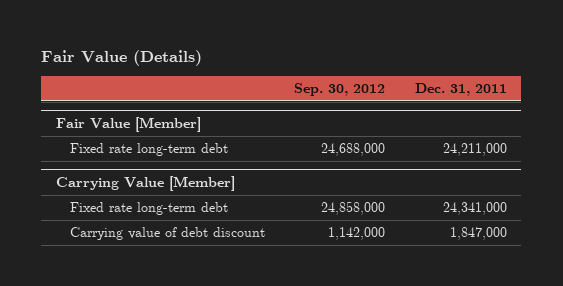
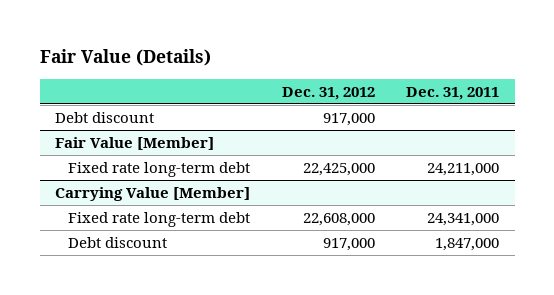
[294,83,386,97] Sep. 30, 2012 -> none
none -> [281,86,375,100] Dec. 31, 2012
none -> [55,112,155,124] Debt discount
[69,227,265,241] Carrying value of debt discount -> [68,237,168,249] Debt discount

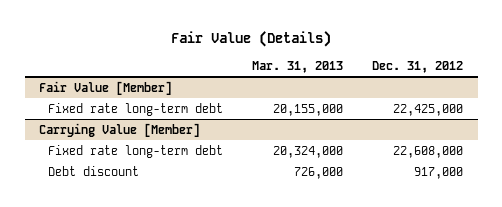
[405,86,499,100] Dec. 31, 2011 -> none
none -> [252,60,344,73] Mar. 31, 2013
[55,112,155,124] Debt discount -> none

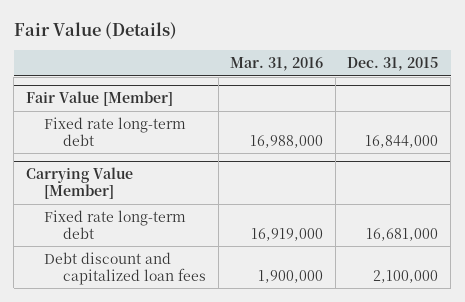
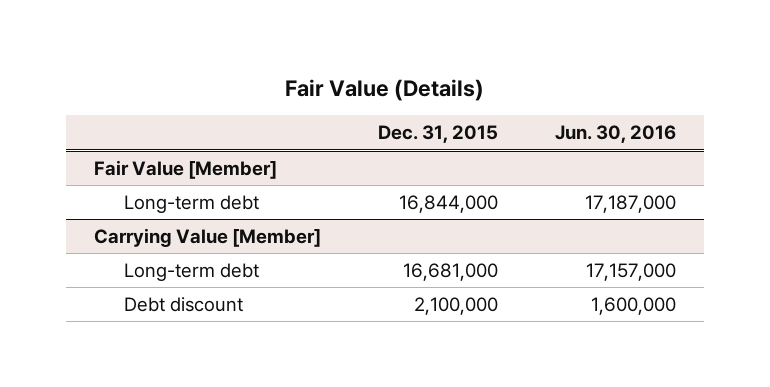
[230,57,324,72] Mar. 31, 2016 -> none
none -> [554,125,676,144] Jun. 30, 2016
[44,117,187,146] Fixed rate long-term debt -> [123,195,259,214] Long-term debt
[44,210,187,239] Fixed rate long-term debt -> [123,263,259,282] Long-term debt
[44,252,206,285] Debt discount and capitalized loan fees -> [123,297,243,313] Debt discount

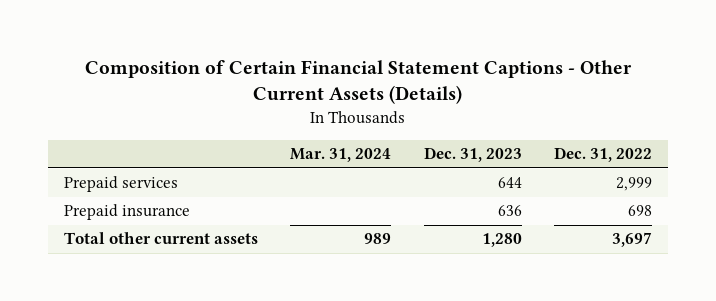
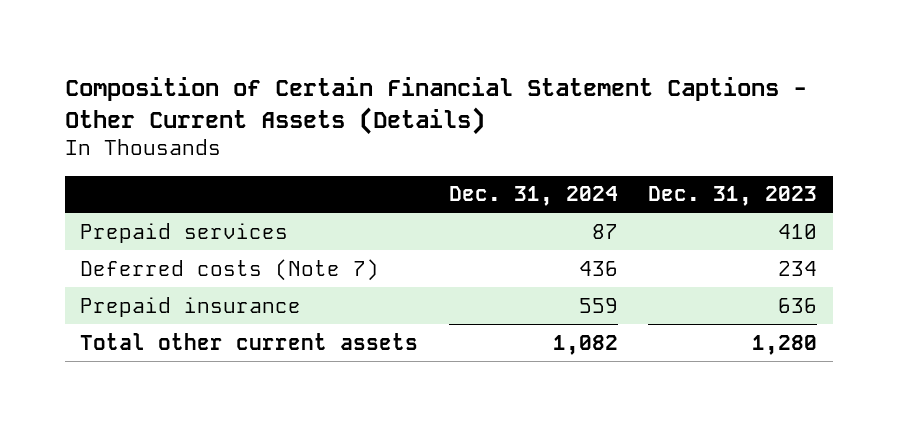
[290,148,392,163] Mar. 31, 2024 -> none
[553,147,652,163] Dec. 31, 2022 -> none
none -> [448,186,618,207] Dec. 31, 2024
[497,177,522,189] 644 -> [778,223,818,239] 410
none -> [80,258,380,281] Deferred costs (Note 7)

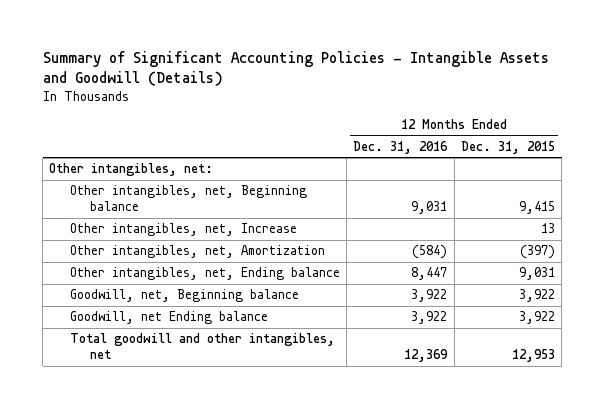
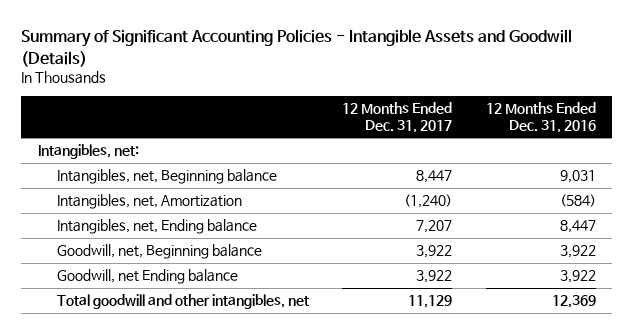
[460,140,555,154] Dec. 31, 2015 -> none
none -> [342,101,453,133] 12 Months Ended Dec. 31, 2017
[69,223,297,237] Other intangibles, net, Increase -> none
[49,163,214,177] Other intangibles, net: -> [37,144,139,160] Intangibles, net:
[69,185,307,212] Other intangibles, net, Beginning balance -> [57,169,278,185] Intangibles, net, Beginning balance
[69,245,325,259] Other intangibles, net, Amortization -> [57,194,243,210] Intangibles, net, Amortization
[69,267,340,281] Other intangibles, net, Ending balance -> [57,219,258,235] Intangibles, net, Ending balance

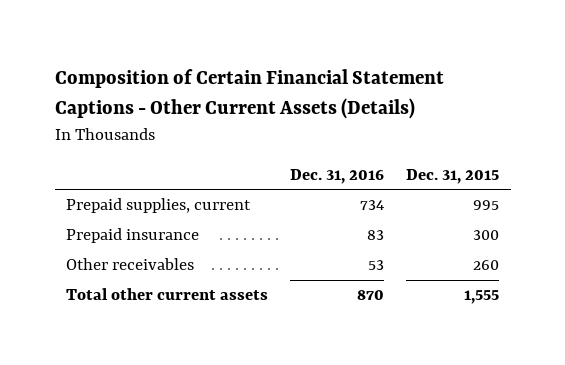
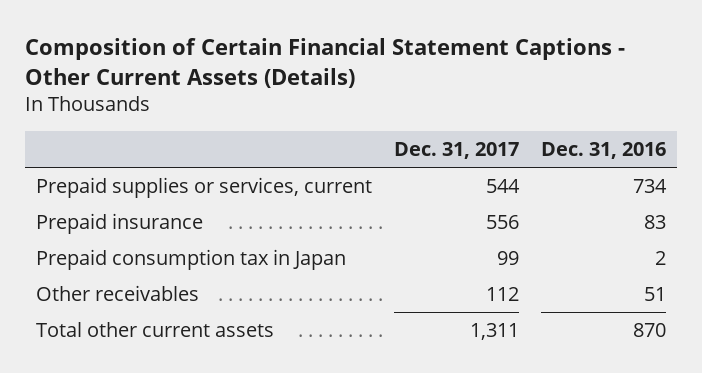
[406,168,500,184] Dec. 31, 2015 -> none
none -> [394,141,520,159] Dec. 31, 2017
[65,198,251,214] Prepaid supplies, current -> [36,177,373,199] Prepaid supplies or services, current
none -> [36,249,347,271] Prepaid consumption tax in Japan
[368,260,385,271] 53 -> [644,287,667,302] 51

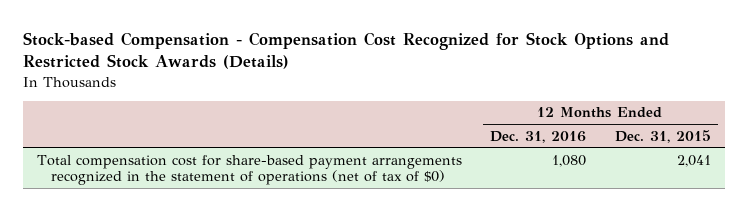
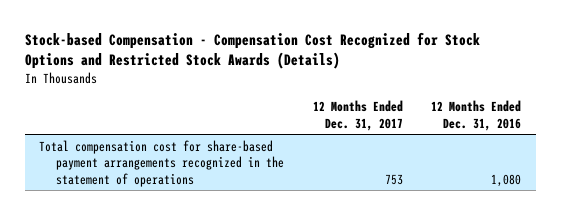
[614,129,711,143] Dec. 31, 2015 -> none
none -> [312,100,403,131] 12 Months Ended Dec. 31, 2017
[36,154,462,186] Total compensation cost for share-based payment arrangements recognized in the statement of operations (net of tax of $0) -> [39,139,285,187] Total compensation cost for share-based payment arrangements recognized in the statement of operations

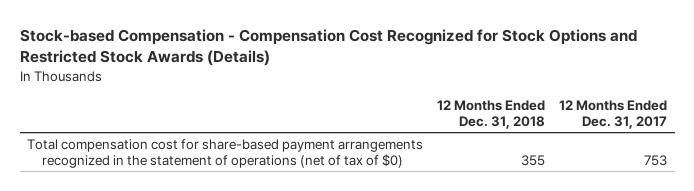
[431,100,522,131] 12 Months Ended Dec. 31, 2016 -> none
none -> [437,99,546,130] 12 Months Ended Dec. 31, 2018
[39,139,285,187] Total compensation cost for share-based payment arrangements recognized in the statement of operations -> [26,138,423,169] Total compensation cost for share-based payment arrangements recognized in the statement of operations (net of tax of $0)

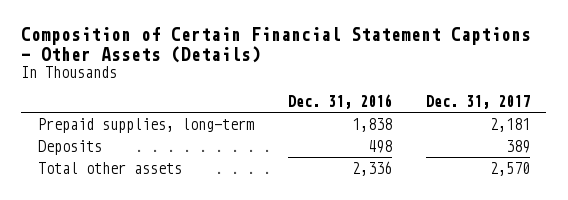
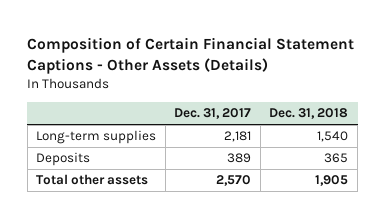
[287,94,392,110] Dec. 31, 2016 -> none
none -> [269,108,349,120] Dec. 31, 2018
[38,117,255,133] Prepaid supplies, long-term -> [36,130,157,145] Long-term supplies

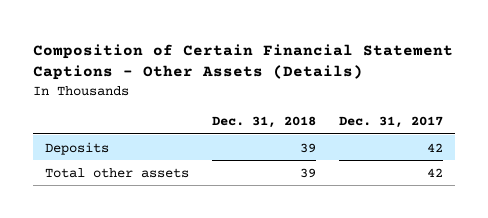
[36,130,157,145] Long-term supplies -> none
[227,153,252,164] 389 -> [427,142,444,152] 42
[324,153,349,164] 365 -> [300,142,317,153] 39
[216,175,252,187] 2,570 -> [427,167,444,177] 42
[315,175,349,187] 1,905 -> [300,167,317,178] 39

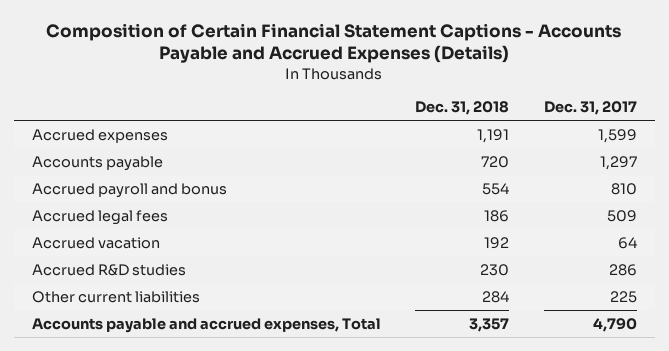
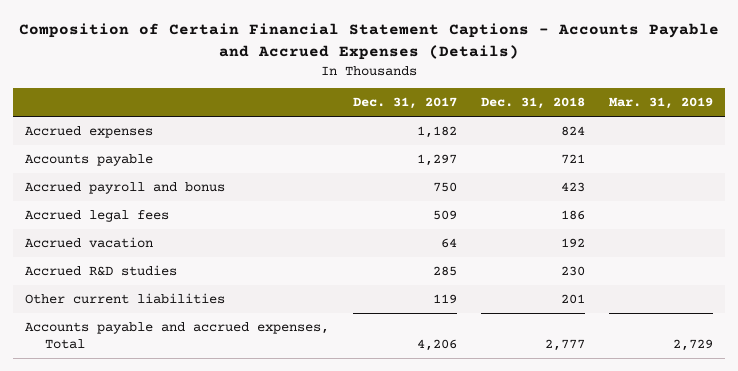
none -> [609,97,714,110] Mar. 31, 2019
[477,128,510,143] 1,191 -> [560,125,585,136] 824
[598,128,638,143] 1,599 -> [416,125,457,138] 1,182
[481,155,510,168] 720 -> [560,153,585,164] 721
[482,182,510,195] 554 -> [560,181,585,192] 423
[611,182,638,195] 810 -> [432,181,457,192] 750
[609,263,638,276] 286 -> [432,265,457,276] 285
[482,290,510,303] 284 -> [560,293,585,304] 201
[610,290,638,303] 225 -> [432,293,457,304] 119
[469,317,510,332] 3,357 -> [544,339,585,352] 2,777
[593,317,638,332] 4,790 -> [416,339,457,352] 4,206

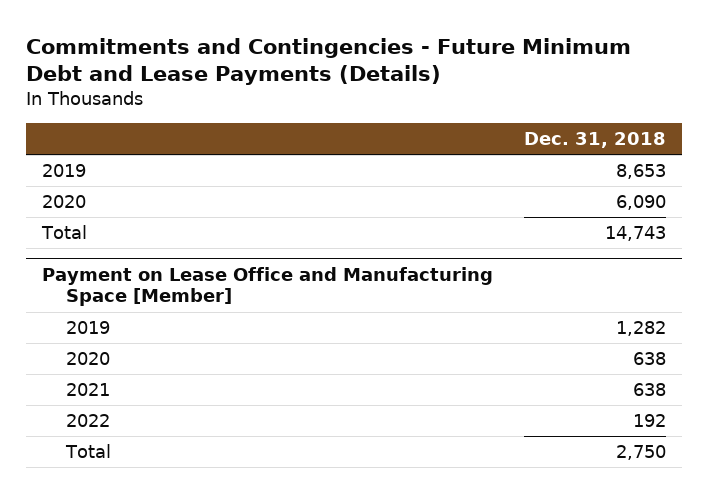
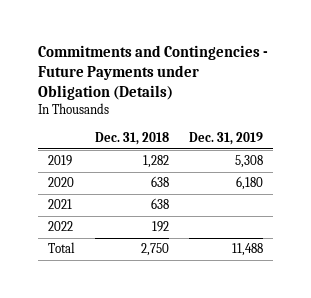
[26,37,632,86] Commitments and Contingencies - Future Minimum Debt and Lease Payments (Details) -> [37,45,268,100] Commitments and Contingencies - Future Payments under Obligation (Details)
none -> [189,131,264,145] Dec. 31, 2019
[41,164,86,178] 2019 -> none
[41,195,86,209] 2020 -> none
[40,225,87,240] Total -> none
[41,266,493,307] Payment on Lease Office and Manufacturing Space [Member] -> none

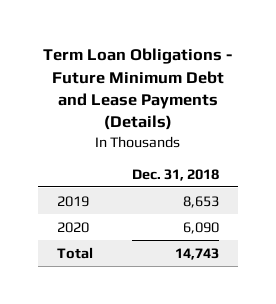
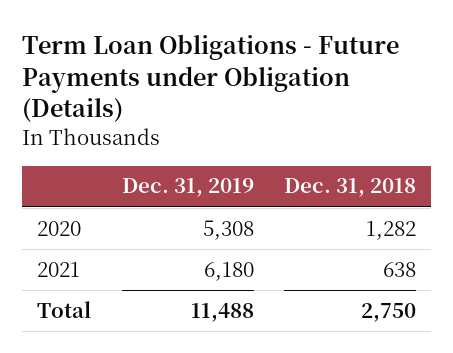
[42,48,232,131] Term Loan Obligations - Future Minimum Debt and Lease Payments (Details) -> [22,33,400,123] Term Loan Obligations - Future Payments under Obligation (Details)
none -> [121,178,254,198] Dec. 31, 2019
[57,195,90,207] 2019 -> none
[182,221,219,234] 6,090 -> [365,220,416,240] 1,282
none -> [37,261,81,277] 2021
[174,247,219,260] 14,743 -> [360,302,416,322] 2,750

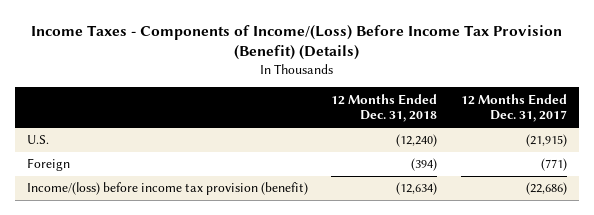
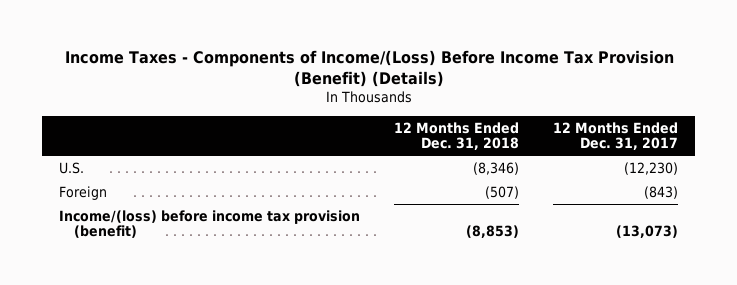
[396,134,438,148] (12,240) -> [473,161,520,175] (8,346)
[526,134,568,148] (21,915) -> [623,161,678,175] (12,230)
[411,158,438,172] (394) -> [485,185,520,199] (507)
[541,158,568,172] (771) -> [643,185,678,199] (843)
[396,182,438,196] (12,634) -> [466,225,520,239] (8,853)
[526,182,568,196] (22,686) -> [615,225,678,239] (13,073)

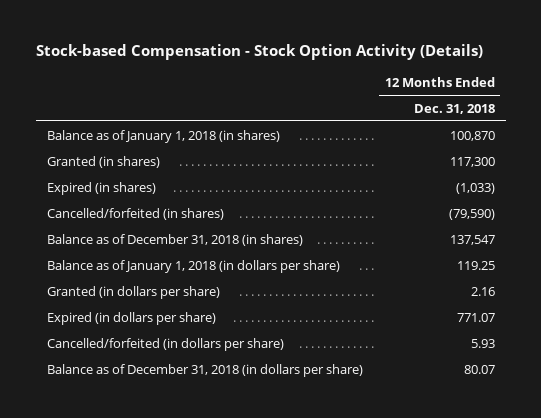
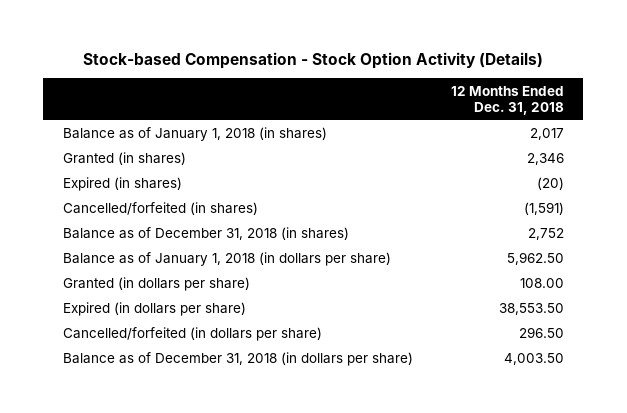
[449,130,495,141] 100,870 -> [530,127,565,140] 2,017
[449,156,495,167] 117,300 -> [527,152,565,165] 2,346
[455,182,495,194] (1,033) -> [537,176,565,190] (20)
[448,208,495,220] (79,590) -> [524,201,565,215] (1,591)
[449,234,495,245] 137,547 -> [528,227,565,240] 2,752
[456,260,495,270] 119.25 -> [507,251,565,265] 5,962.50
[470,286,495,296] 2.16 -> [520,277,565,288] 108.00
[456,312,495,322] 771.07 -> [499,302,565,315] 38,553.50
[470,338,495,348] 5.93 -> [519,326,565,338] 296.50
[463,364,495,374] 80.07 -> [504,352,565,365] 4,003.50

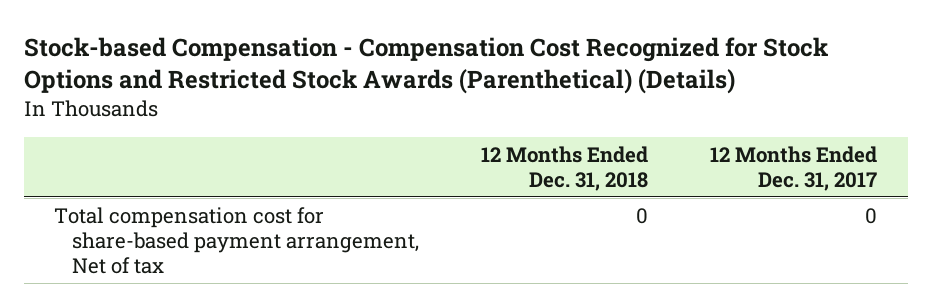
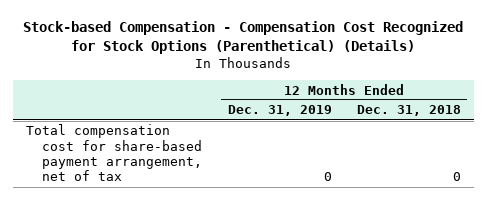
[23,36,828,94] Stock-based Compensation - Compensation Cost Recognized for Stock Options and Restricted Stock Awards (Parenthetical) (Details) -> [23,21,464,55] Stock-based Compensation - Compensation Cost Recognized for Stock Options (Parenthetical) (Details)
[709,145,877,191] 12 Months Ended Dec. 31, 2017 -> none
none -> [227,105,332,117] Dec. 31, 2019
[54,207,419,275] Total compensation cost for share-based payment arrangement, Net of tax -> [26,124,203,182] Total compensation cost for share-based payment arrangement, net of tax

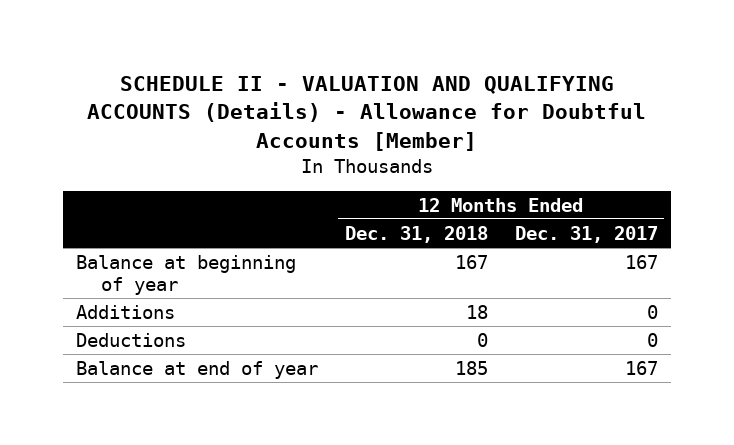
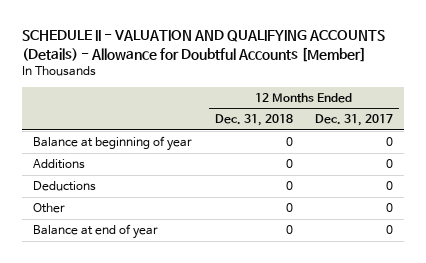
[454,254,488,269] 167 -> [285,137,293,147] 0
[624,254,658,269] 167 -> [386,137,394,147] 0
[465,304,488,319] 18 -> [285,159,293,169] 0
none -> [33,203,66,214] Other
[454,360,488,375] 185 -> [285,225,293,235] 0
[624,360,658,375] 167 -> [386,225,394,235] 0

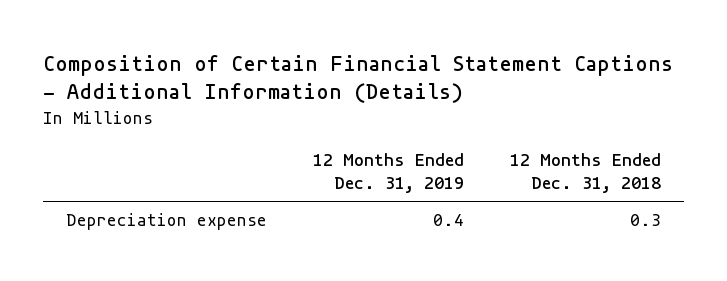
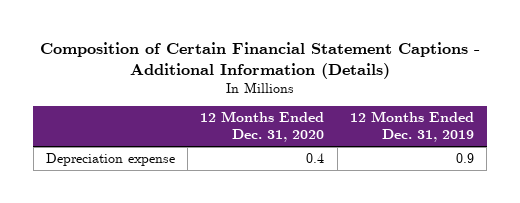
[510,153,662,194] 12 Months Ended Dec. 31, 2018 -> none
none -> [200,111,325,143] 12 Months Ended Dec. 31, 2020
[432,214,464,227] 0.4 -> [455,153,474,164] 0.9

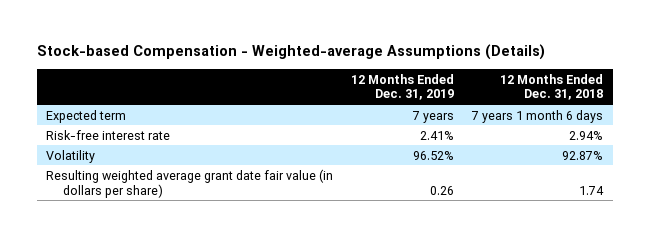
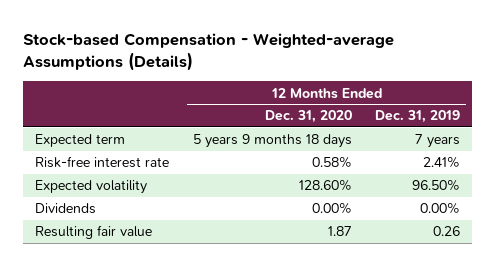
[500,73,604,101] 12 Months Ended Dec. 31, 2018 -> none
none -> [264,110,352,124] Dec. 31, 2020
[45,149,95,163] Volatility -> [34,180,147,195] Expected volatility
[413,150,455,160] 96.52% -> [412,179,461,192] 96.50%
none -> [34,203,96,215] Dividends
[45,168,333,198] Resulting weighted average grant date fair value (in dollars per share) -> [34,225,152,240] Resulting fair value

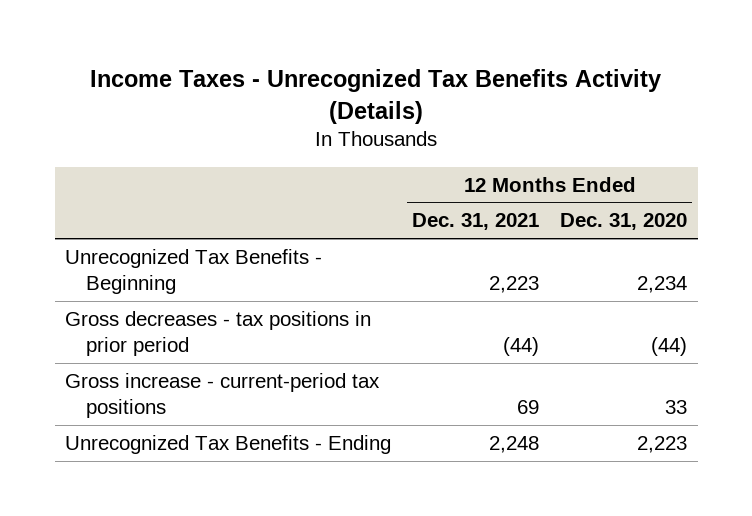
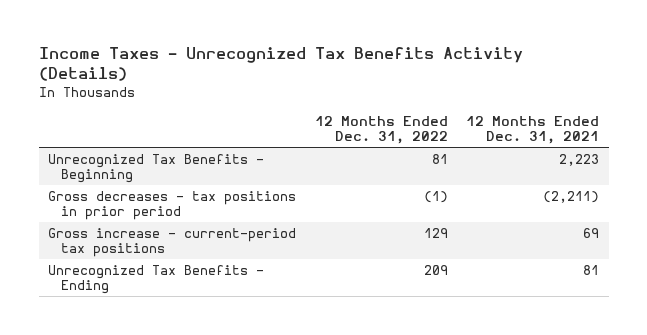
[560,213,688,231] Dec. 31, 2020 -> none
none -> [314,115,448,144] 12 Months Ended Dec. 31, 2022
[503,337,540,357] (44) -> [543,190,600,203] (2,211)
[489,435,540,453] 2,248 -> [583,264,600,275] 81

